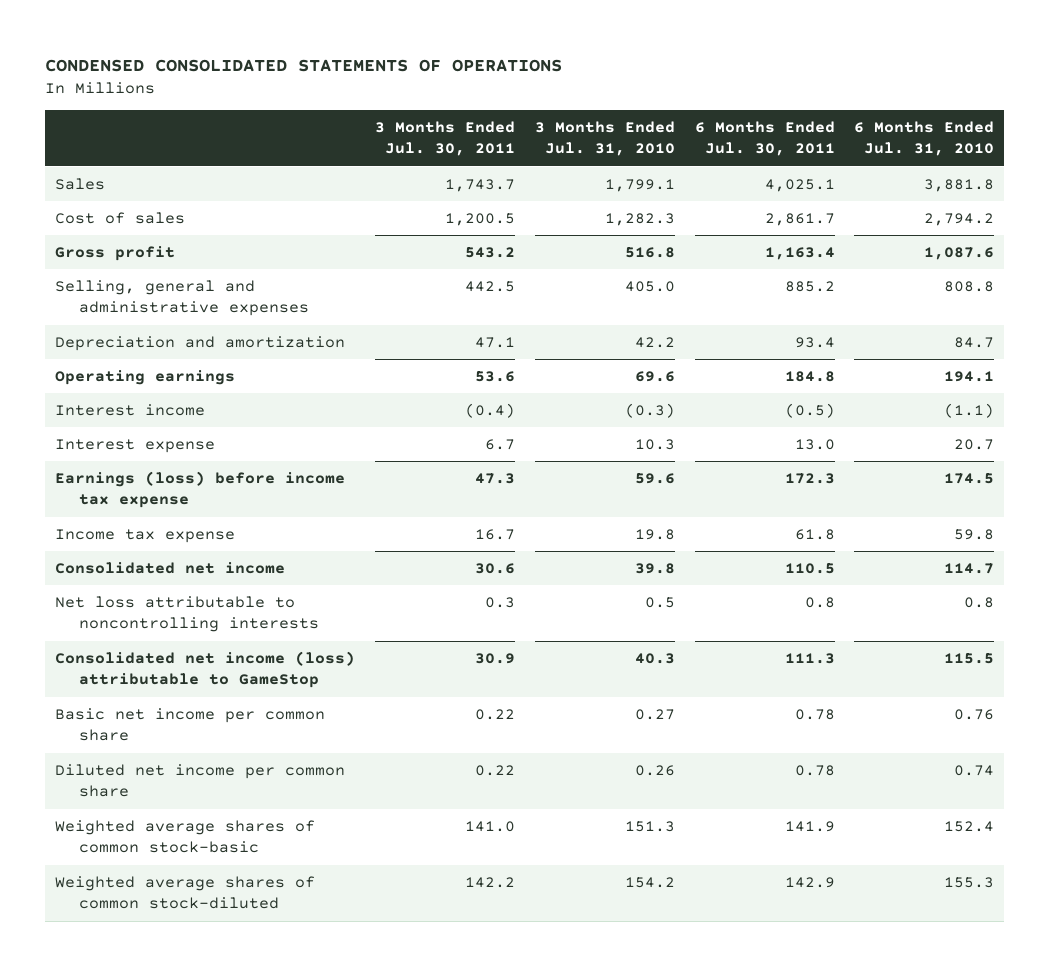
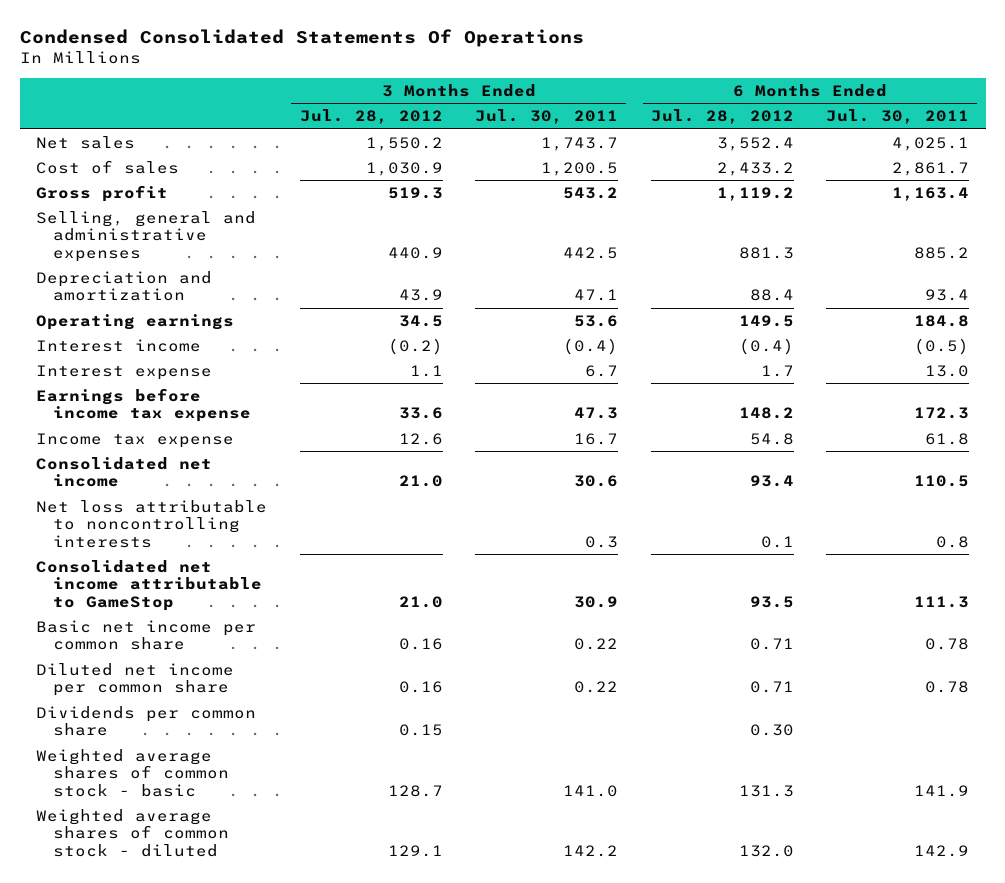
[45,59,563,73] CONDENSED CONSOLIDATED STATEMENTS OF OPERATIONS -> [19,28,584,47] Condensed Consolidated Statements Of Operations
[534,120,675,157] 3 Months Ended Jul. 31, 2010 -> none
[854,120,995,157] 6 Months Ended Jul. 31, 2010 -> none
none -> [299,109,443,125] Jul. 28, 2012
none -> [650,109,794,125] Jul. 28, 2012
[55,178,106,191] Sales -> [36,135,136,149] Net sales
[55,471,346,509] Earnings (loss) before income tax expense -> [36,387,251,423] Earnings before income tax expense
[55,651,356,689] Consolidated net income (loss) attributable to GameStop -> [36,559,262,611] Consolidated net income attributable to GameStop
none -> [36,705,257,737] Dividends per common share
[55,820,316,854] Weighted average shares of common stock-basic -> [36,748,229,797] Weighted average shares of common stock - basic
[55,876,316,910] Weighted average shares of common stock-diluted -> [36,808,229,857] Weighted average shares of common stock - diluted

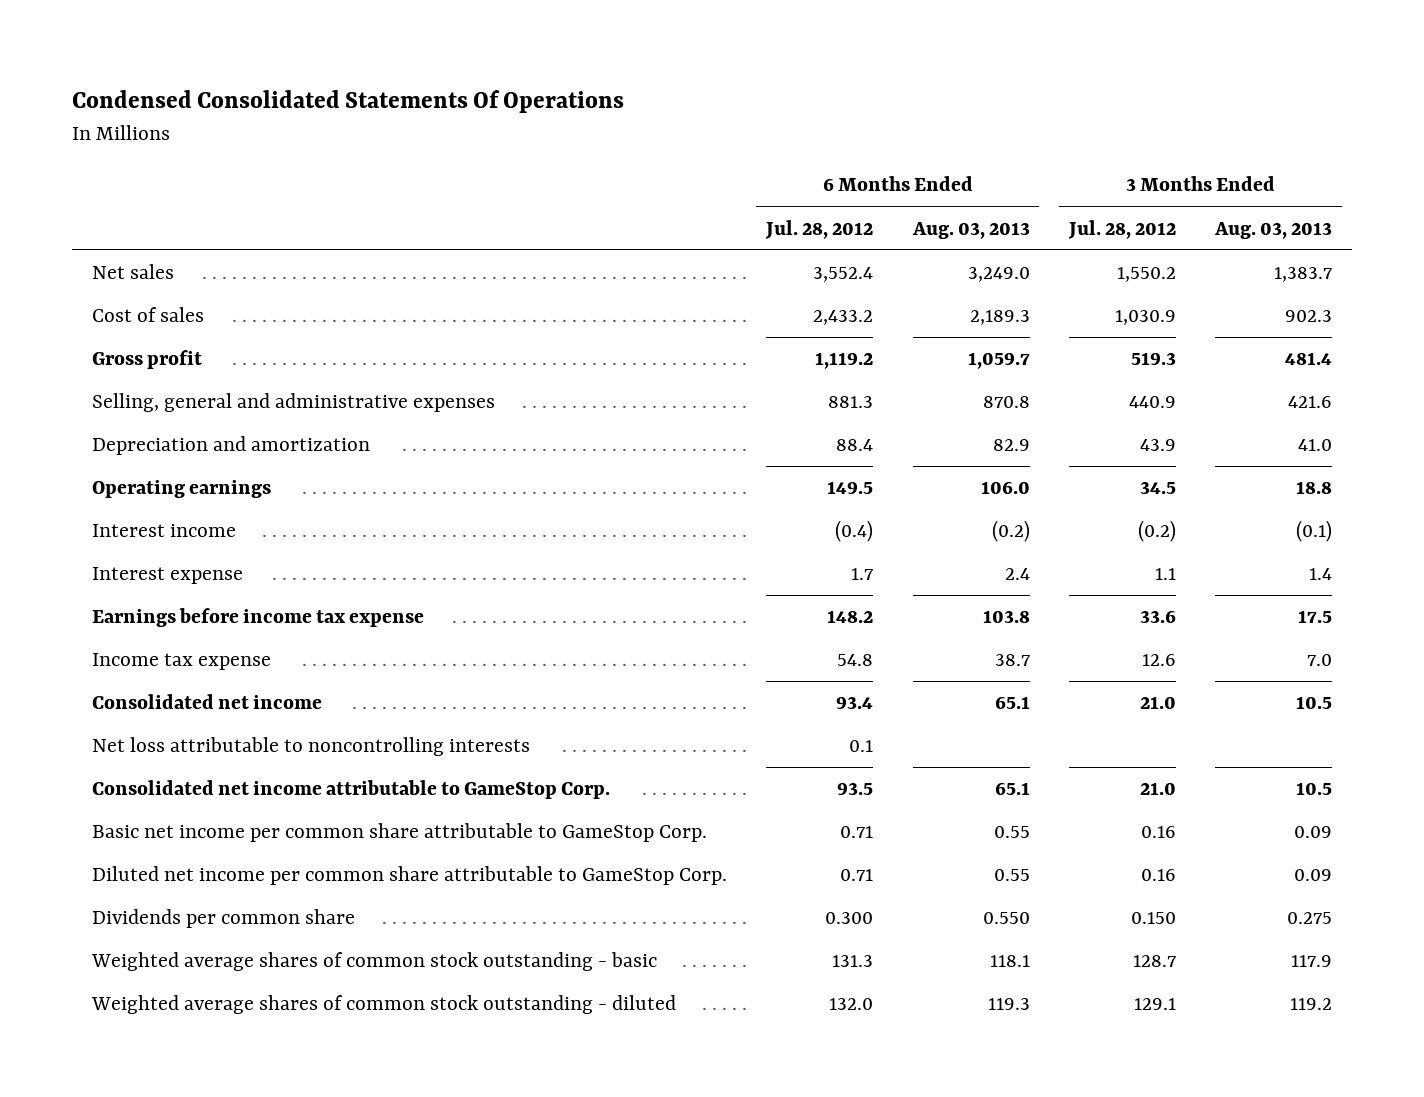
[475,109,619,125] Jul. 30, 2011 -> none
[826,109,970,125] Jul. 30, 2011 -> none
none -> [911,221,1030,239] Aug. 03, 2013
none -> [1214,221,1333,239] Aug. 03, 2013
[36,559,262,611] Consolidated net income attributable to GameStop -> [91,780,610,800] Consolidated net income attributable to GameStop Corp.
[36,619,257,651] Basic net income per common share -> [91,823,707,843] Basic net income per common share attributable to GameStop Corp.
[36,662,235,697] Diluted net income per common share -> [91,866,727,886] Diluted net income per common share attributable to GameStop Corp.
[398,724,443,737] 0.15 -> [1130,912,1176,925] 0.150
[749,724,794,737] 0.30 -> [825,912,874,925] 0.300
[36,748,229,797] Weighted average shares of common stock - basic -> [90,952,657,972] Weighted average shares of common stock outstanding - basic
[36,808,229,857] Weighted average shares of common stock - diluted -> [90,995,676,1015] Weighted average shares of common stock outstanding - diluted

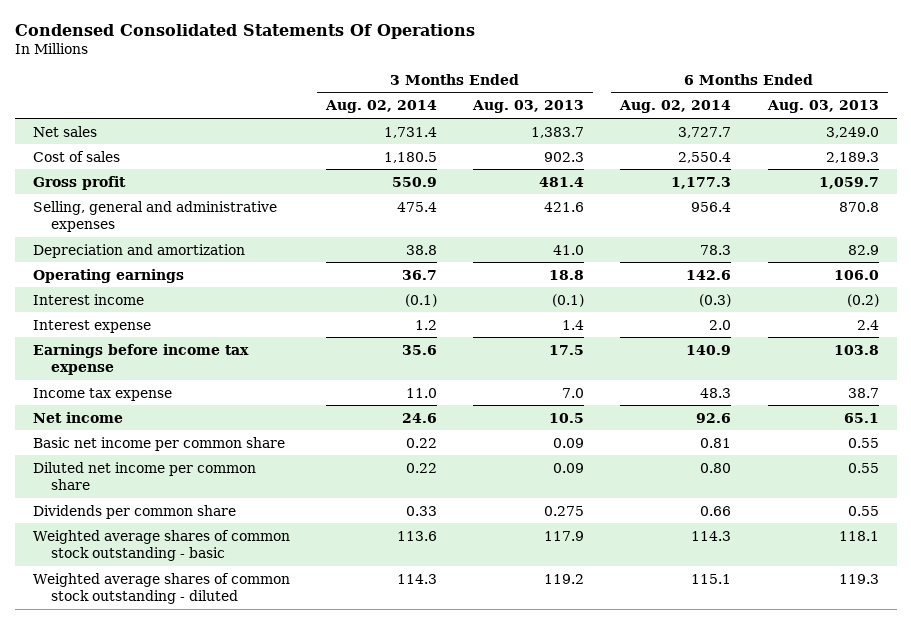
[765,219,874,239] Jul. 28, 2012 -> none
[1067,219,1176,239] Jul. 28, 2012 -> none
none -> [325,100,438,114] Aug. 02, 2014
none -> [619,100,732,114] Aug. 02, 2014
[91,694,322,710] Consolidated net income -> none
[91,737,530,757] Net loss attributable to noncontrolling interests -> none
[91,780,610,800] Consolidated net income attributable to GameStop Corp. -> [32,411,123,423] Net income
[91,823,707,843] Basic net income per common share attributable to GameStop Corp. -> [32,436,285,451] Basic net income per common share
[91,866,727,886] Diluted net income per common share attributable to GameStop Corp. -> [32,461,256,491] Diluted net income per common share
[982,912,1030,925] 0.550 -> [847,505,879,516] 0.55

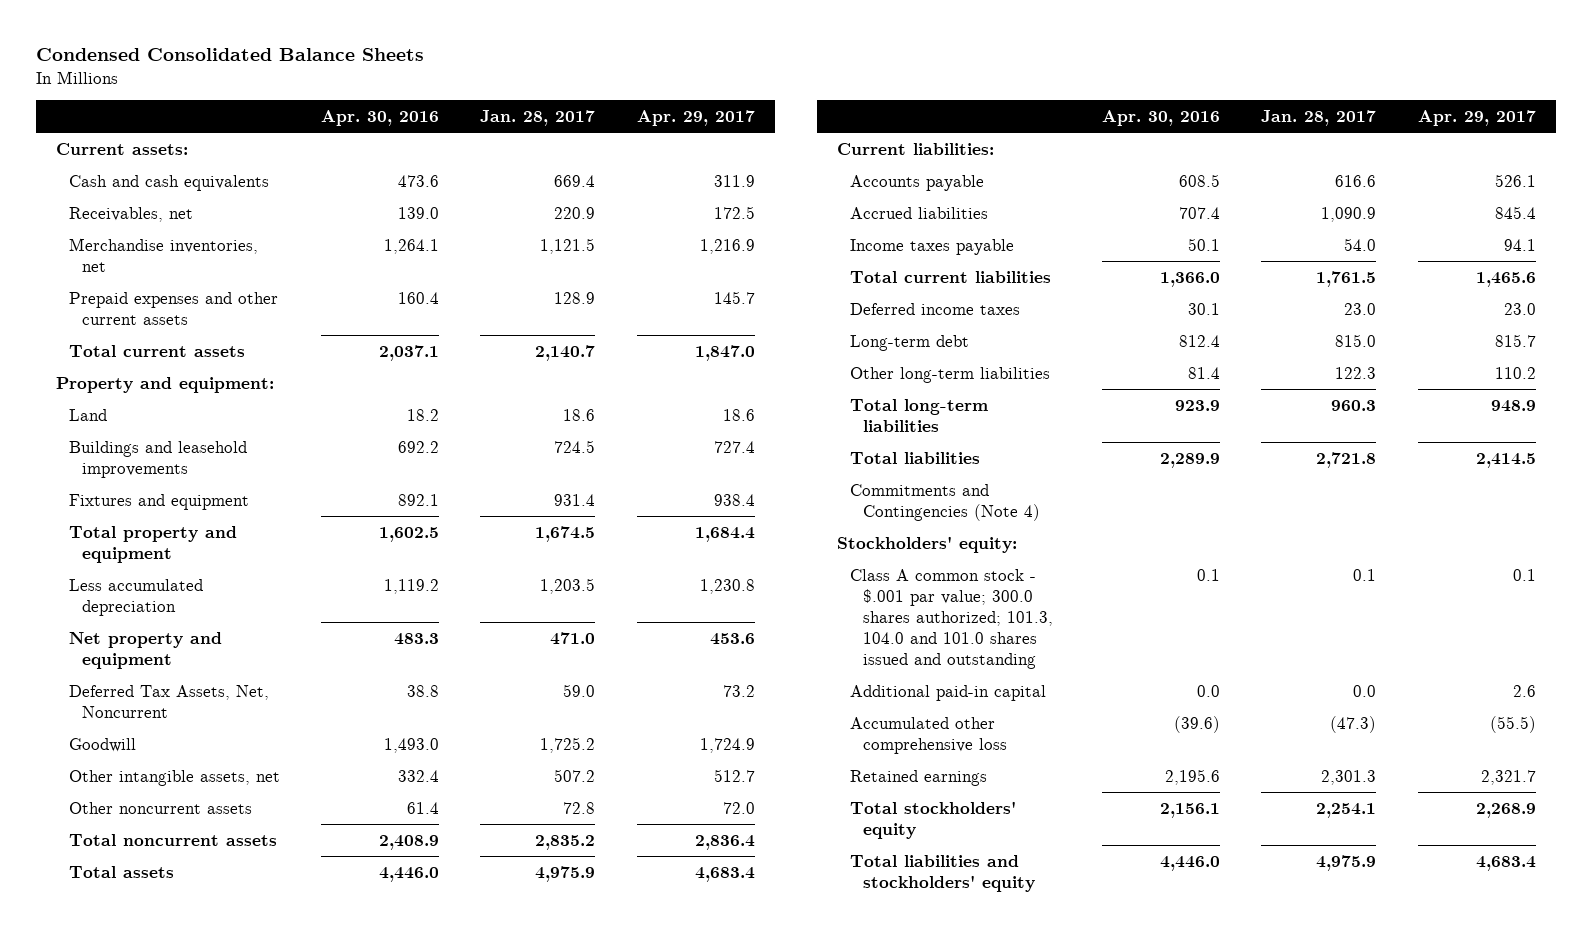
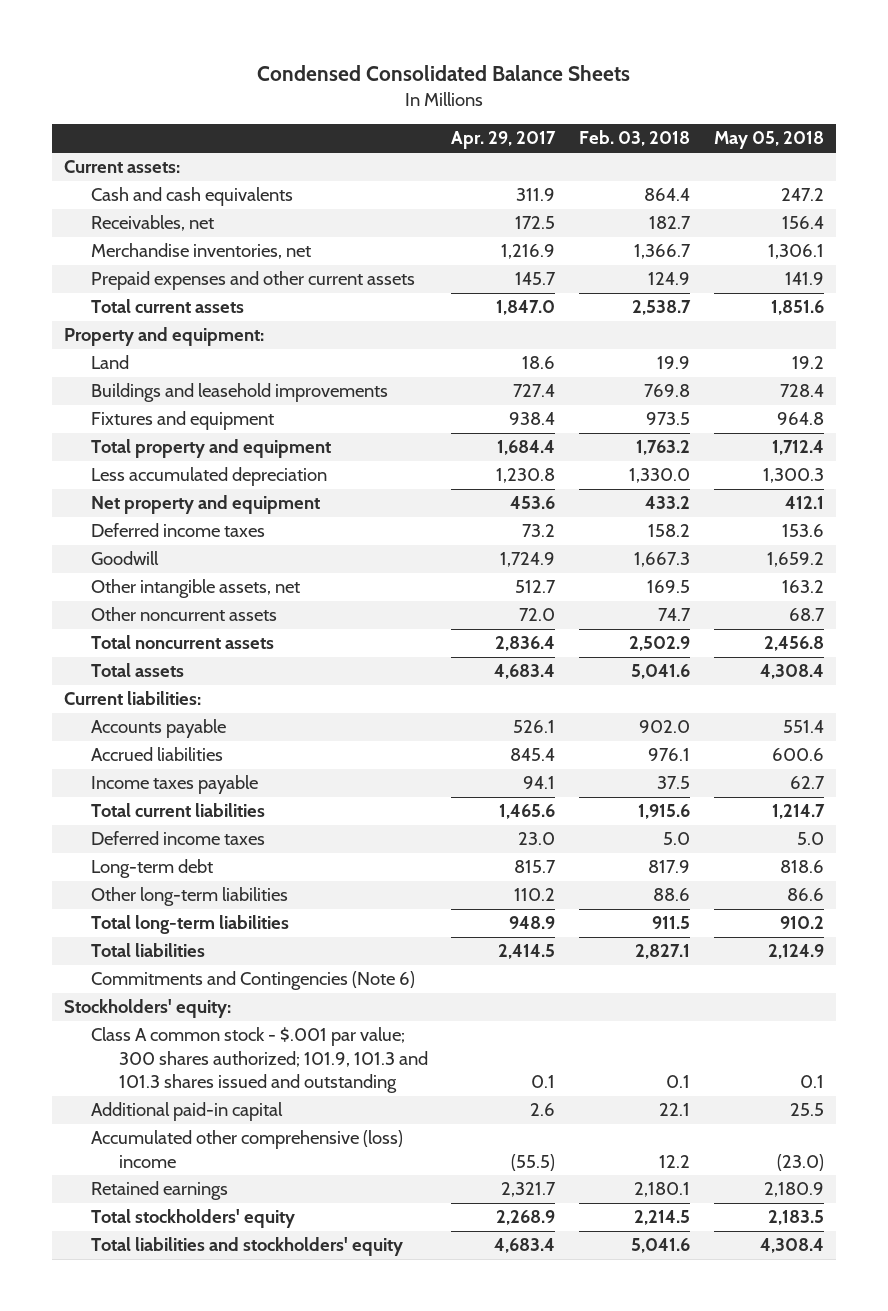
[321,109,440,126] Apr. 30, 2016 -> none
[480,109,596,126] Jan. 28, 2017 -> none
none -> [579,130,691,147] Feb. 03, 2018
none -> [714,131,825,150] May 05, 2018
[68,684,269,718] Deferred Tax Assets, Net, Noncurrent -> [91,523,266,538] Deferred income taxes
[850,483,1040,521] Commitments and Contingencies (Note 4) -> [91,971,416,991] Commitments and Contingencies (Note 6)
[850,568,1053,669] Class A common stock - $.001 par value; 300.0 shares authorized; 101.3, 104.0 and 101.0 shares issued and outstanding -> [91,1027,428,1094] Class A common stock - $.001 par value; 300 shares authorized; 101.9, 101.3 and 101.3 shares issued and outstanding
[850,716,1007,754] Accumulated other comprehensive loss -> [91,1130,404,1168] Accumulated other comprehensive (loss) income

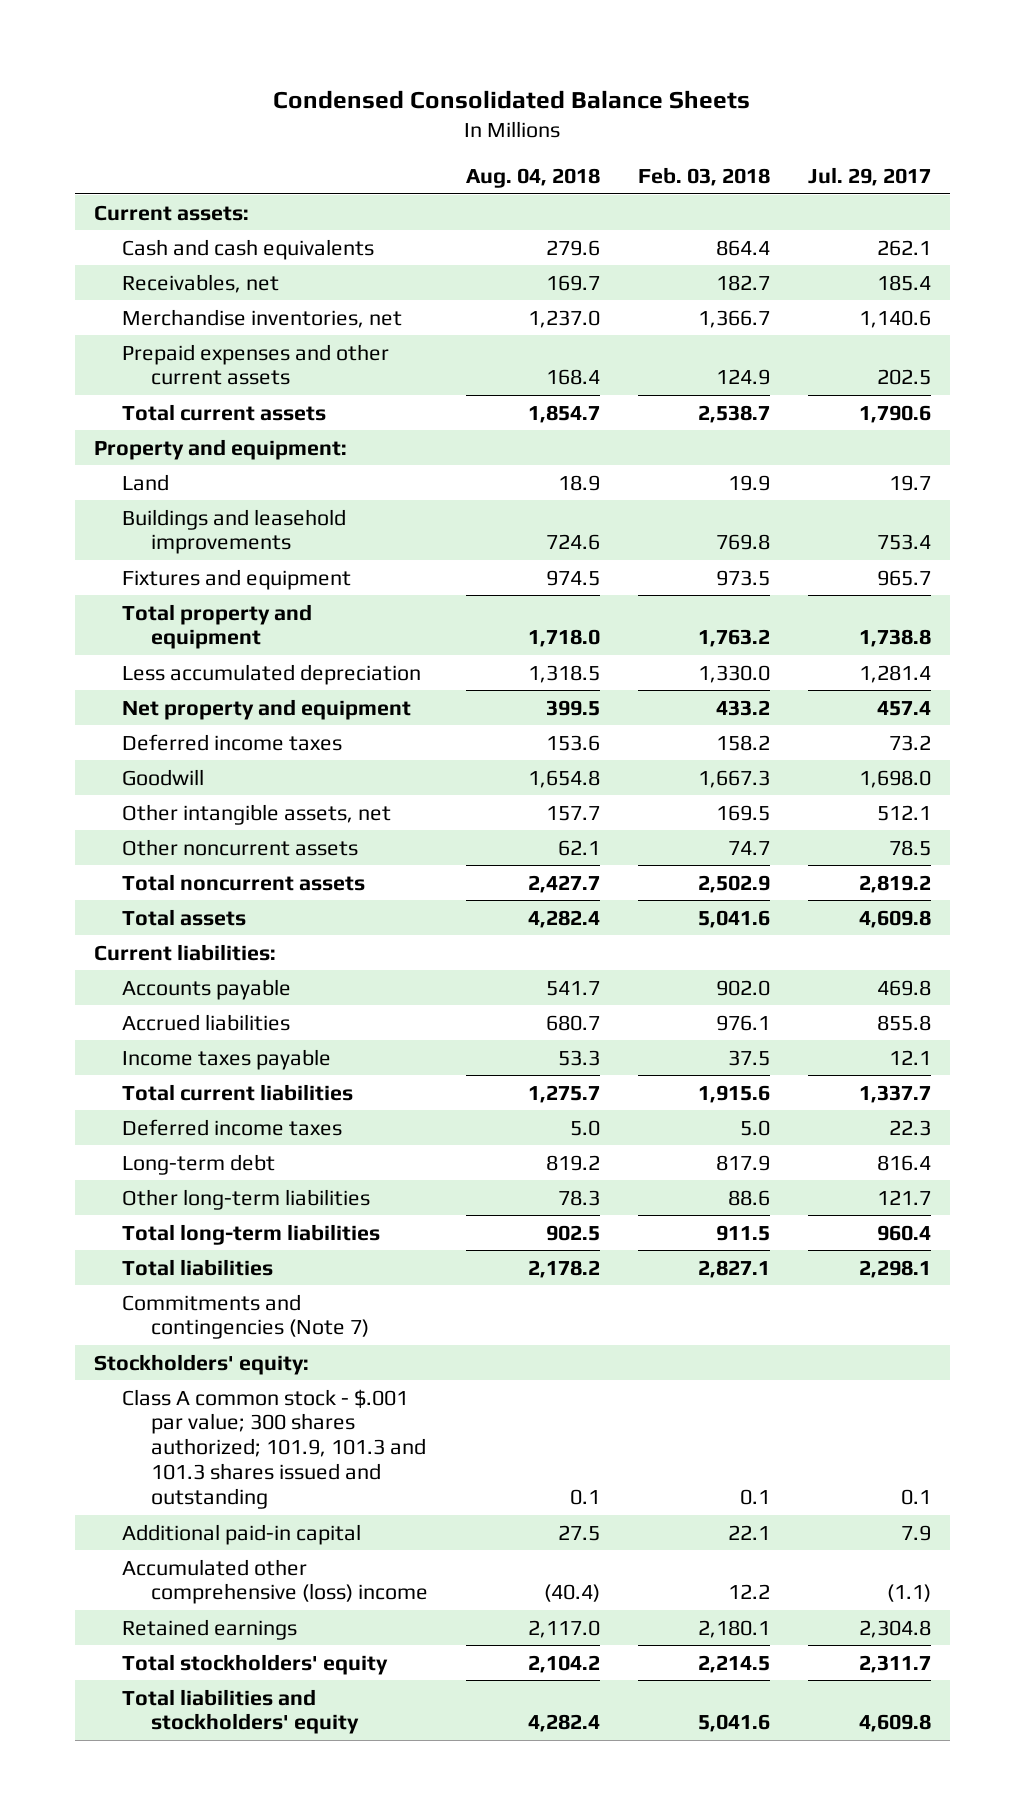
[451,131,557,150] Apr. 29, 2017 -> none
[714,131,825,150] May 05, 2018 -> none
none -> [465,168,600,189] Aug. 04, 2018
none -> [807,167,931,187] Jul. 29, 2017
[91,971,416,991] Commitments and Contingencies (Note 6) -> [122,1293,369,1340] Commitments and contingencies (Note 7)

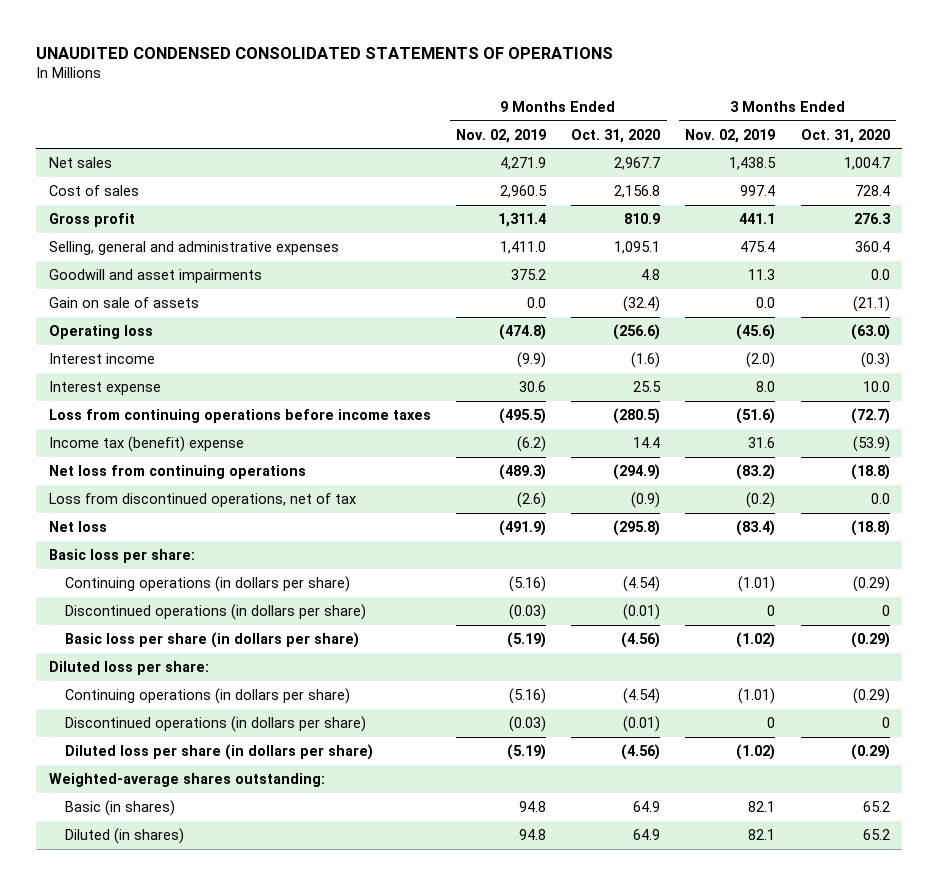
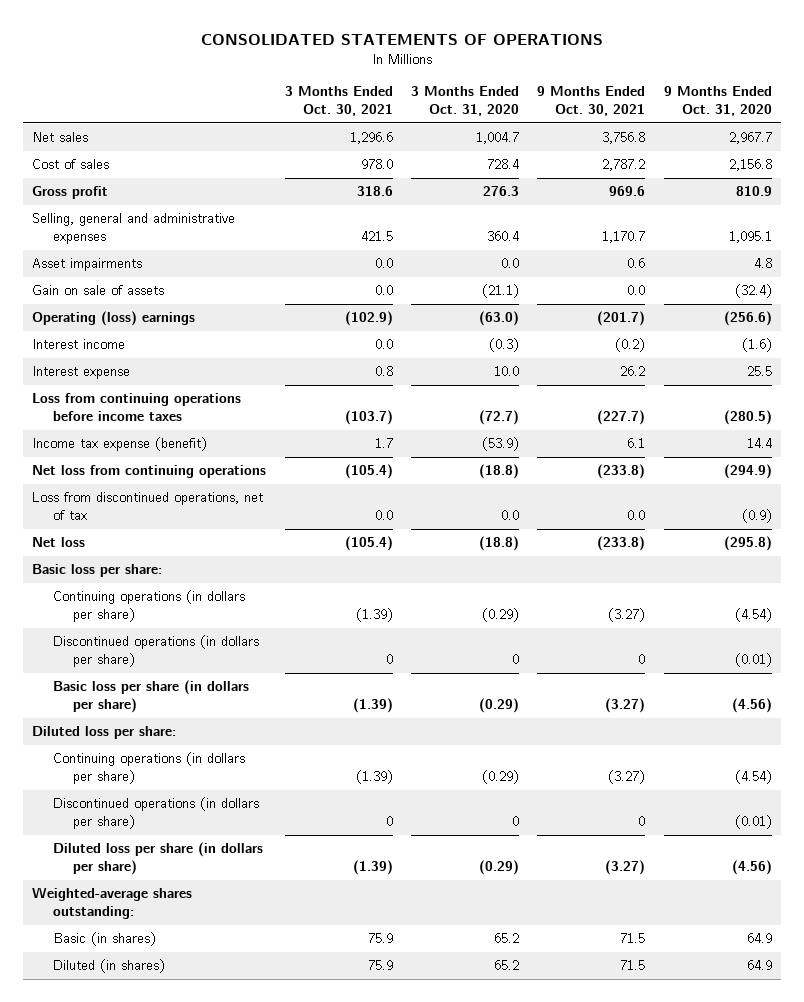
[36,46,614,59] UNAUDITED CONDENSED CONSOLIDATED STATEMENTS OF OPERATIONS -> [200,33,603,45] CONSOLIDATED STATEMENTS OF OPERATIONS
[456,128,547,143] Nov. 02, 2019 -> none
[685,128,776,143] Nov. 02, 2019 -> none
none -> [284,86,393,117] 3 Months Ended Oct. 30, 2021
none -> [537,86,646,117] 9 Months Ended Oct. 30, 2021
[48,269,262,284] Goodwill and asset impairments -> [32,258,143,272] Asset impairments
[48,325,153,340] Operating loss -> [32,311,196,327] Operating (loss) earnings
[48,436,244,453] Income tax (benefit) expense -> [32,437,208,452] Income tax expense (benefit)

